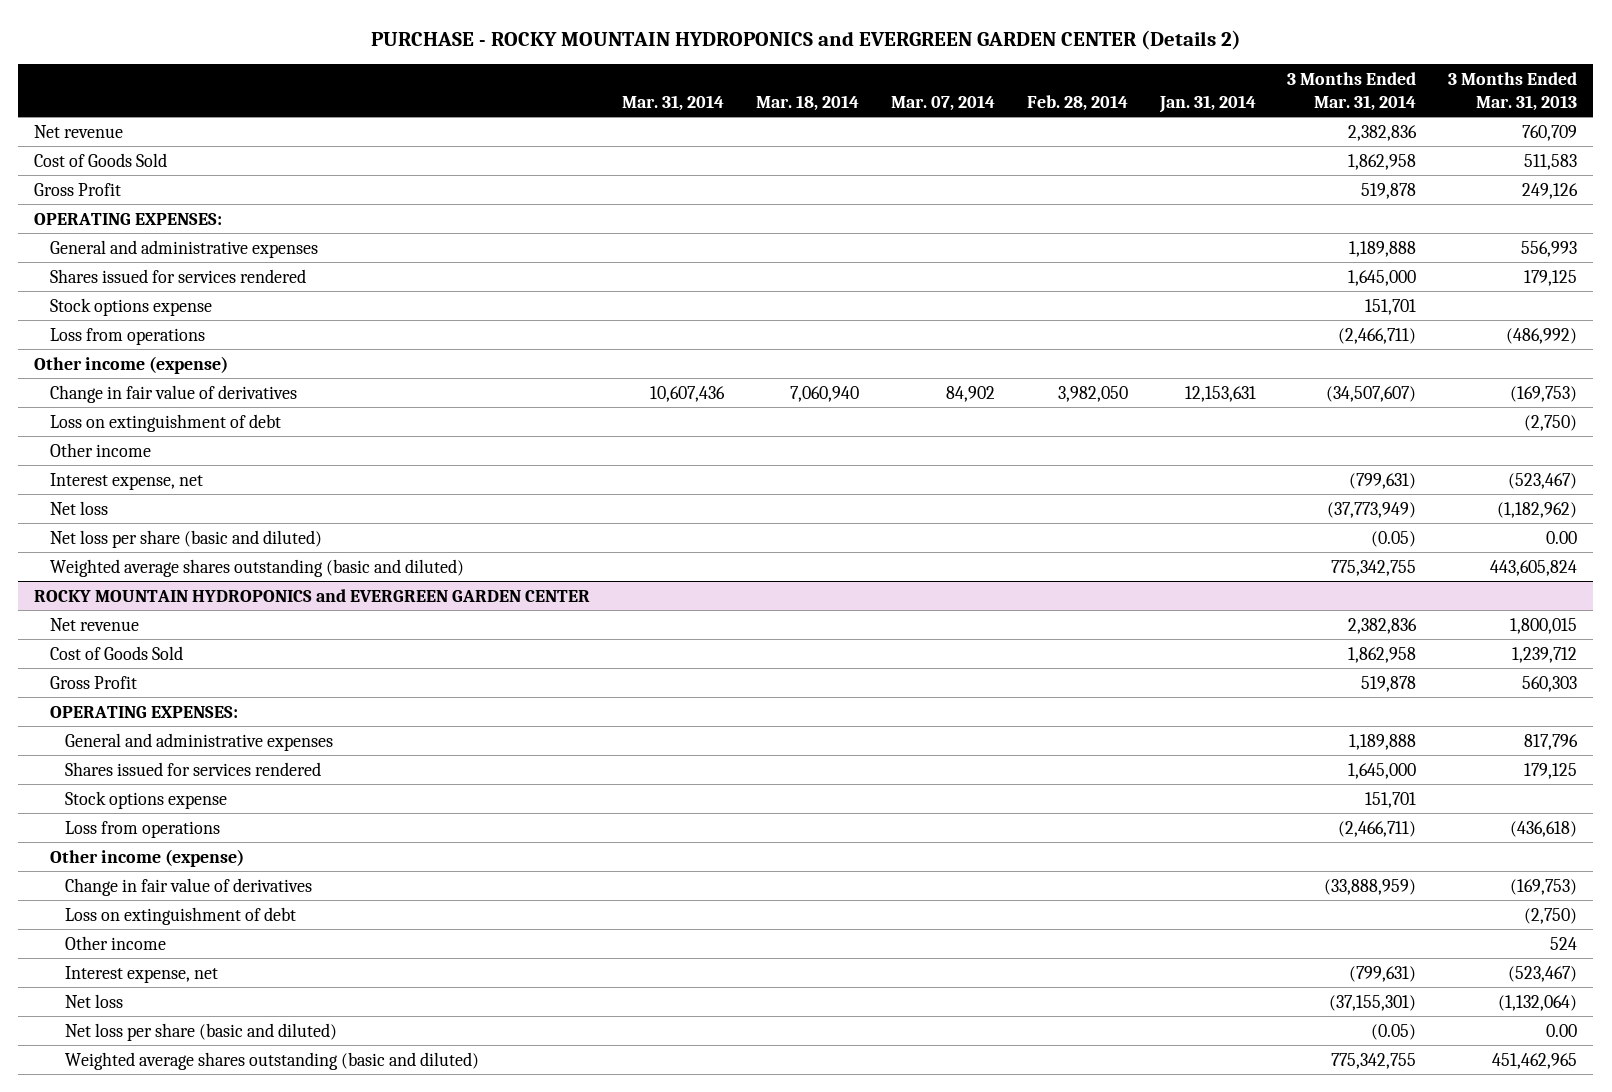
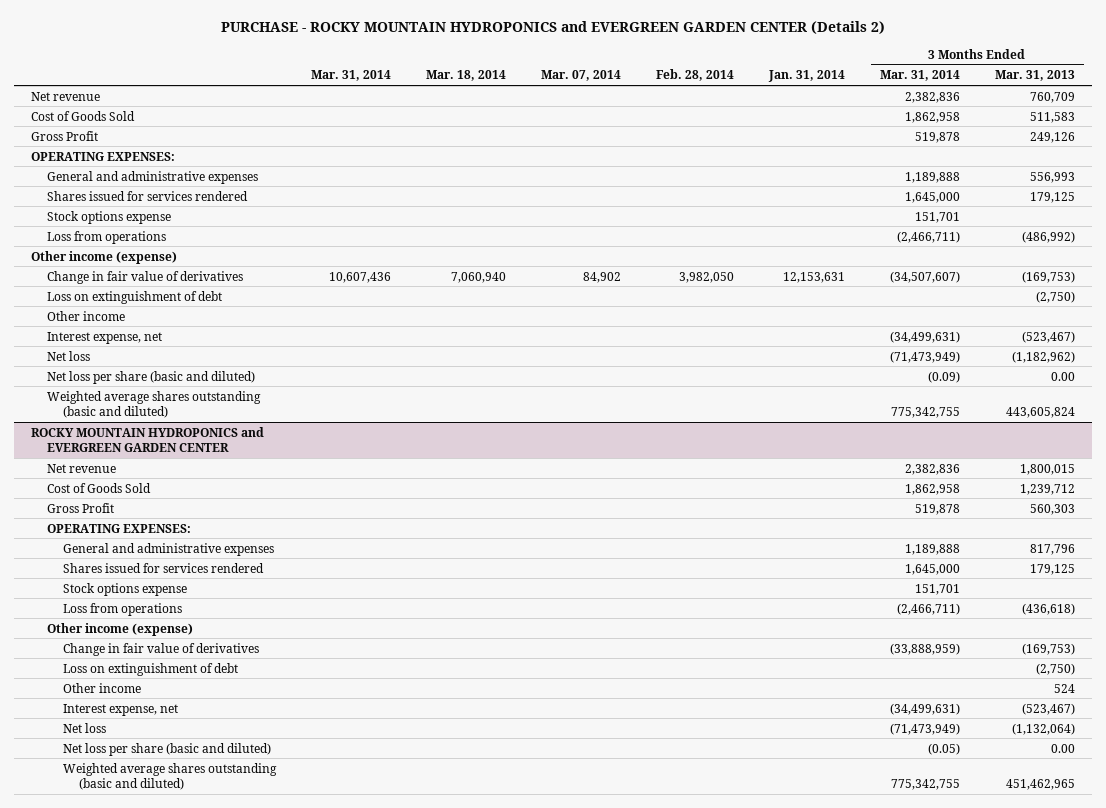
[1349,472,1417,489] (799,631) -> [889,330,960,343] (34,499,631)
[1327,501,1417,518] (37,773,949) -> [889,350,960,363] (71,473,949)
[1371,530,1417,547] (0.05) -> [927,370,960,383] (0.09)
[1349,965,1417,982] (799,631) -> [889,702,960,715] (34,499,631)
[1329,994,1417,1011] (37,155,301) -> [889,722,960,735] (71,473,949)

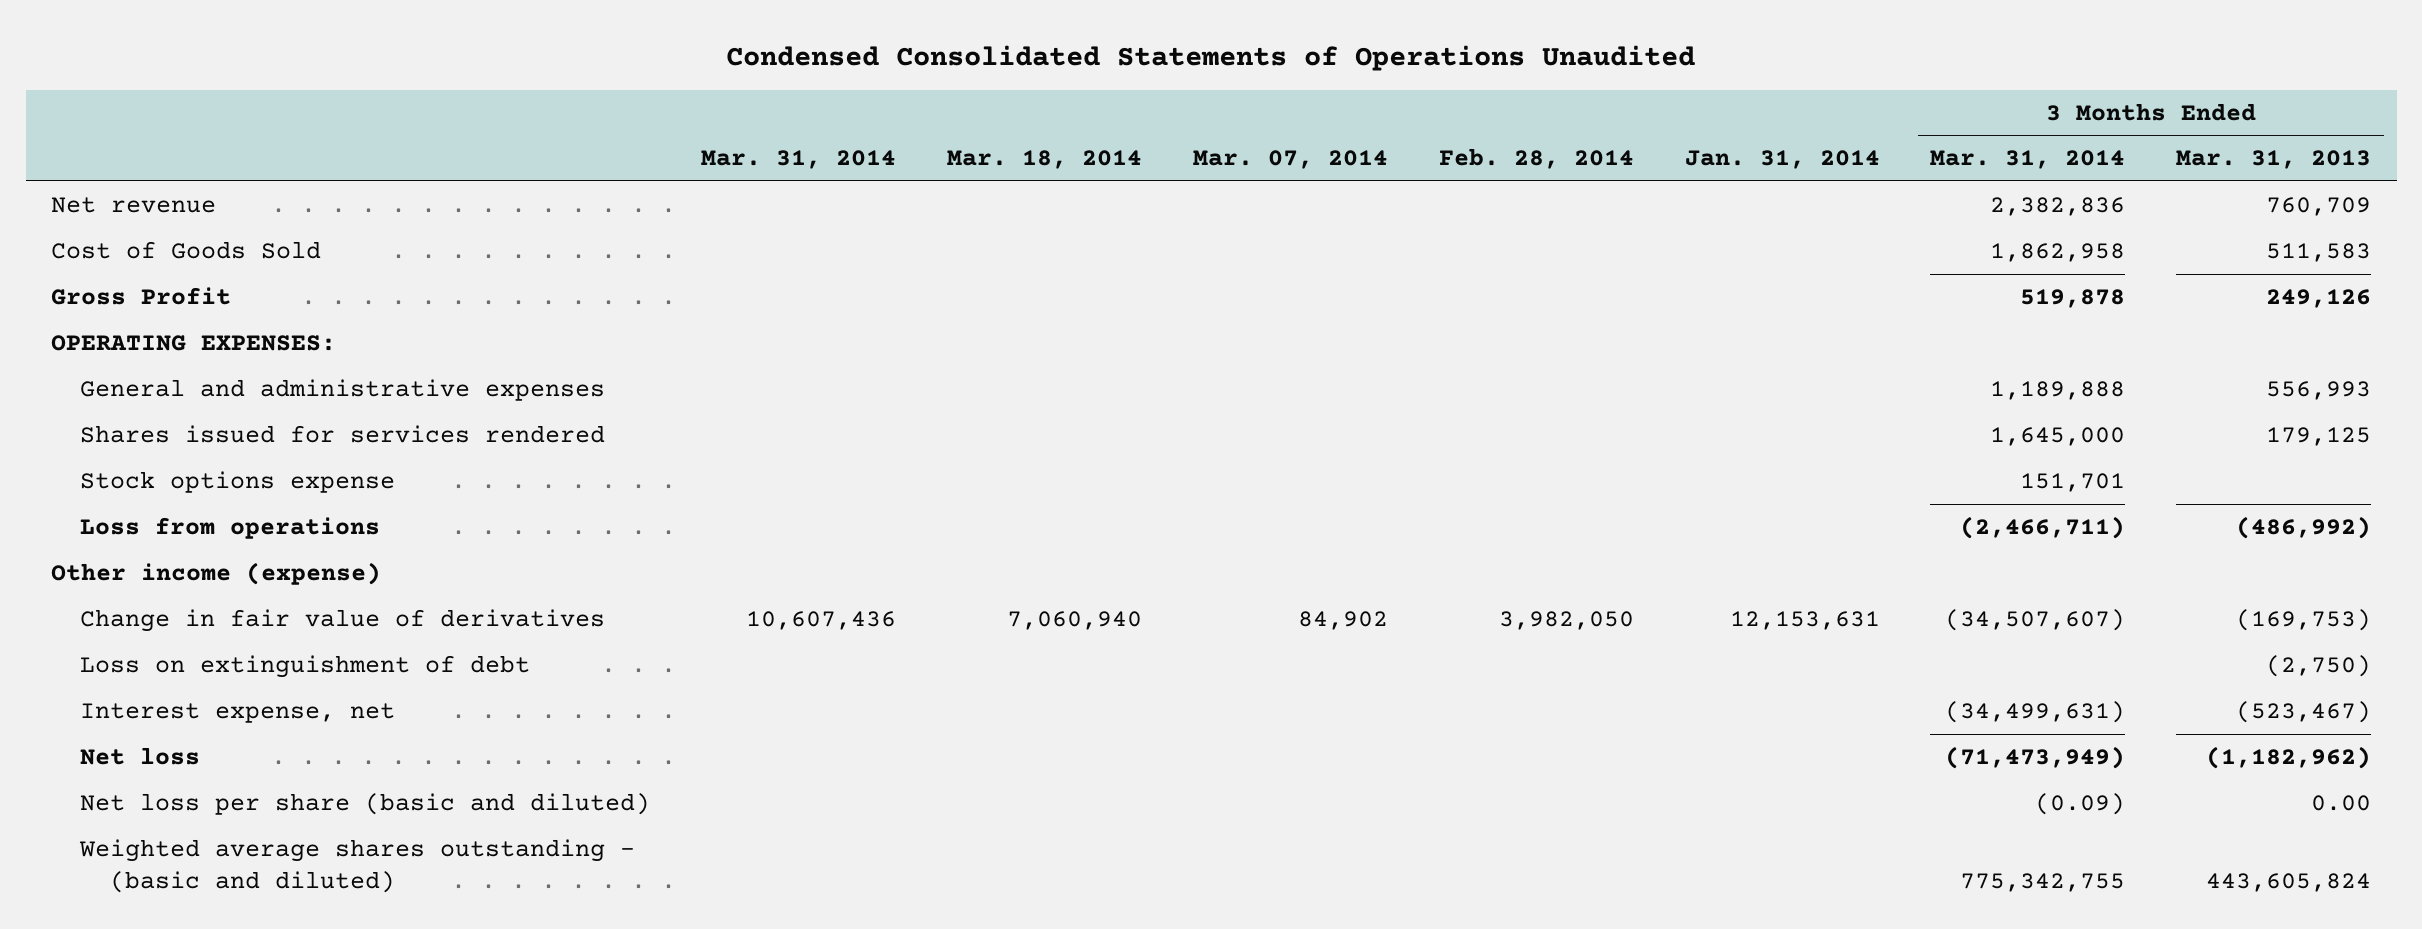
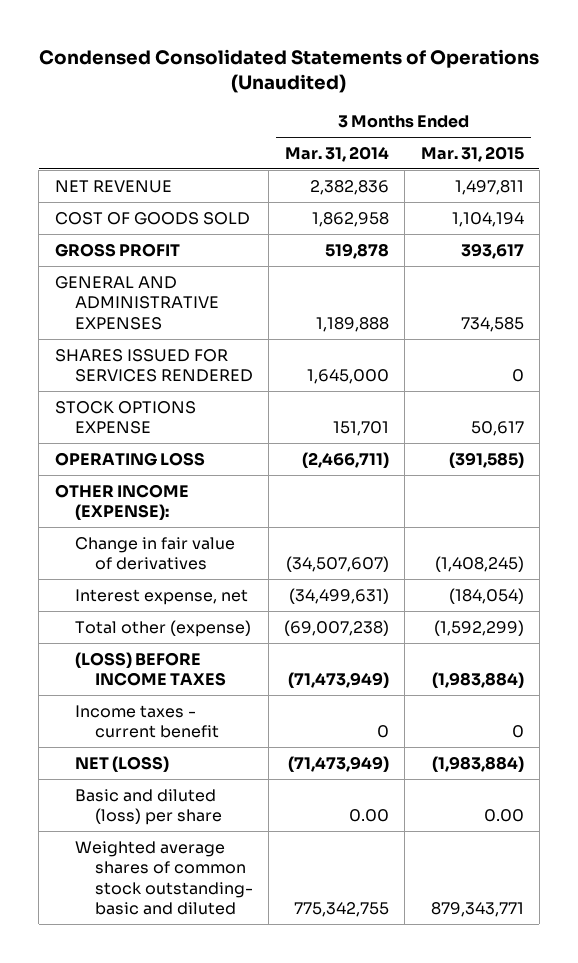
[726,44,1696,71] Condensed Consolidated Statements of Operations Unaudited -> [39,49,540,94] Condensed Consolidated Statements of Operations (Unaudited)
[701,150,897,170] Mar. 31, 2014 -> none
[947,150,1143,170] Mar. 18, 2014 -> none
[1192,150,1388,170] Mar. 07, 2014 -> none
[1438,148,1634,170] Feb. 28, 2014 -> none
[1684,150,1880,170] Jan. 31, 2014 -> none
[2176,150,2372,170] Mar. 31, 2013 -> none
none -> [420,145,524,162] Mar. 31, 2015
[51,335,337,352] OPERATING EXPENSES: -> none
[51,197,217,214] Net revenue -> [54,179,172,193] NET REVENUE
[51,241,322,260] Cost of Goods Sold -> [54,211,250,225] COST OF GOODS SOLD
[51,287,232,306] Gross Profit -> [54,242,180,257] GROSS PROFIT
[80,379,606,402] General and administrative expenses -> [54,275,219,330] GENERAL AND ADMINISTRATIVE EXPENSES
[80,425,606,444] Shares issued for services rendered -> [54,348,253,383] SHARES ISSUED FOR SERVICES RENDERED
[80,471,396,494] Stock options expense -> [54,400,196,435] STOCK OPTIONS EXPENSE
[80,517,381,540] Loss from operations -> [54,451,205,466] OPERATING LOSS
[51,562,382,586] Other income (expense) -> [54,483,189,521] OTHER INCOME (EXPENSE):
[80,655,531,679] Loss on extinguishment of debt -> none
none -> [74,619,251,637] Total other (expense)
none -> [74,651,226,687] (LOSS) BEFORE INCOME TAXES
none -> [74,704,219,739] Income taxes - current benefit
[80,747,201,766] Net loss -> [74,755,169,772] NET (LOSS)
[80,793,651,816] Net loss per share (basic and diluted) -> [74,788,222,826] Basic and diluted (loss) per share
[2035,793,2126,816] (0.09) -> [349,809,390,823] 0.00
[79,839,636,893] Weighted average shares outstanding - (basic and diluted) -> [74,840,253,916] Weighted average shares of common stock outstanding- basic and diluted

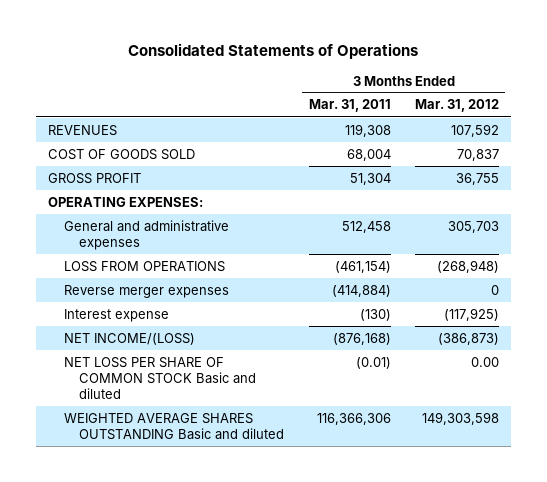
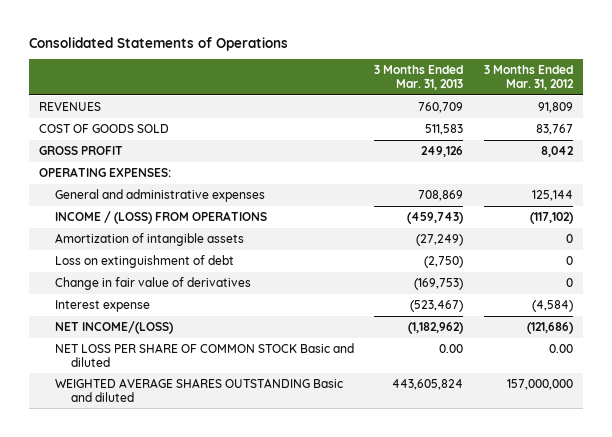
[308,99,391,113] Mar. 31, 2011 -> none
none -> [374,65,464,90] 3 Months Ended Mar. 31, 2013
[450,123,499,137] 107,592 -> [537,102,573,114] 91,809
[456,148,499,161] 70,837 -> [535,124,573,136] 83,767
[455,172,499,185] 36,755 -> [540,146,574,158] 8,042
[63,284,229,298] Reverse merger expenses -> none
[447,220,499,233] 305,703 -> [531,190,573,202] 125,144
[63,260,225,272] LOSS FROM OPERATIONS -> [54,211,267,225] INCOME / (LOSS) FROM OPERATIONS
[436,259,499,273] (268,948) -> [529,212,573,225] (117,102)
none -> [54,233,244,247] Amortization of intangible assets
none -> [54,255,234,269] Loss on extinguishment of debt
none -> [54,277,251,291] Change in fair value of derivatives
[443,307,499,321] (117,925) -> [531,300,573,313] (4,584)
[437,332,499,345] (386,873) -> [526,322,573,335] (121,686)
[421,411,499,425] 149,303,598 -> [506,379,573,391] 157,000,000

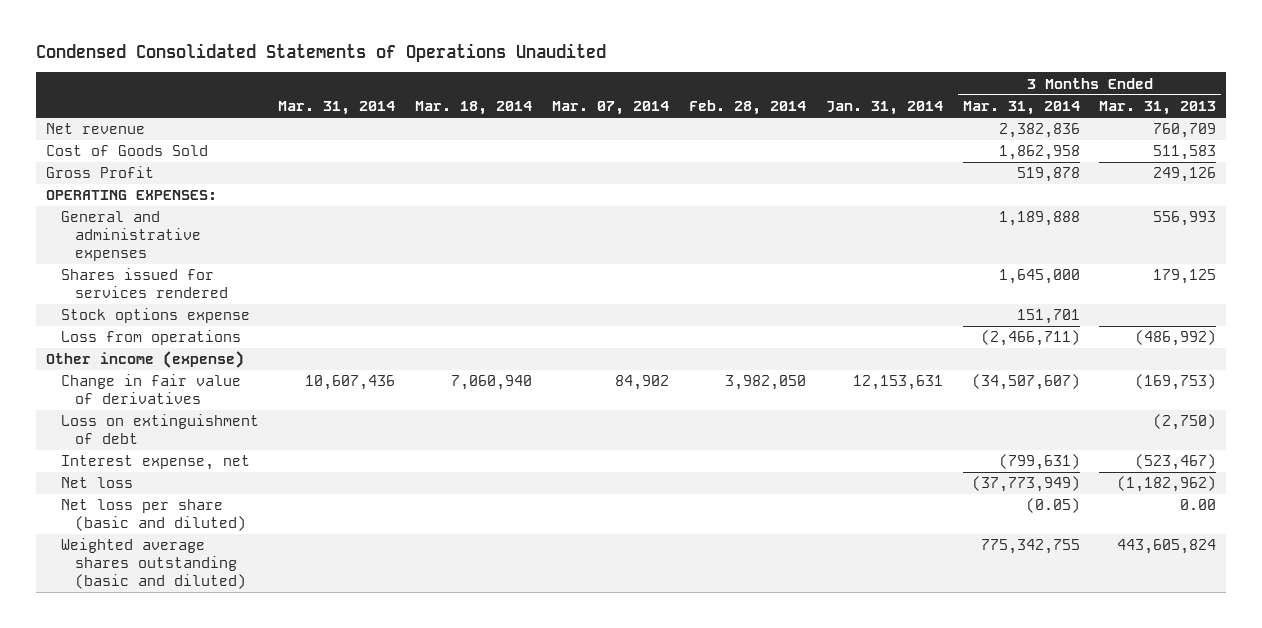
[29,36,289,51] Consolidated Statements of Operations -> [36,43,607,63] Condensed Consolidated Statements of Operations Unaudited
[483,65,574,90] 3 Months Ended Mar. 31, 2012 -> none
none -> [278,101,396,116] Mar. 31, 2014
none -> [415,101,533,116] Mar. 18, 2014
none -> [552,101,670,116] Mar. 07, 2014
none -> [688,100,806,116] Feb. 28, 2014
none -> [825,101,943,116] Jan. 31, 2014
none -> [962,101,1080,116] Mar. 31, 2014
[39,102,102,112] REVENUES -> [45,123,145,135] Net revenue
[39,124,170,134] COST OF GOODS SOLD -> [45,145,208,157] Cost of Goods Sold
[39,146,124,156] GROSS PROFIT -> [45,166,154,179] Gross Profit
[54,233,244,247] Amortization of intangible assets -> none
[418,190,464,202] 708,869 -> [1153,211,1217,227] 556,993
none -> [60,268,229,299] Shares issued for services rendered
none -> [60,308,250,324] Stock options expense
[54,211,267,225] INCOME / (LOSS) FROM OPERATIONS -> [60,330,241,346] Loss from operations
[407,212,464,225] (459,743) -> [1135,330,1217,347] (486,992)
none -> [45,351,244,369] Other income (expense)
[54,255,234,269] Loss on extinguishment of debt -> [60,414,259,445] Loss on extinguishment of debt
[54,300,150,313] Interest expense -> [60,455,250,471] Interest expense, net
[54,321,173,335] NET INCOME/(LOSS) -> [60,477,133,489] Net loss
[54,343,354,367] NET LOSS PER SHARE OF COMMON STOCK Basic and diluted -> [60,499,247,532] Net loss per share (basic and diluted)
[54,378,343,402] WEIGHTED AVERAGE SHARES OUTSTANDING Basic and diluted -> [60,538,247,590] Weighted average shares outstanding (basic and diluted)

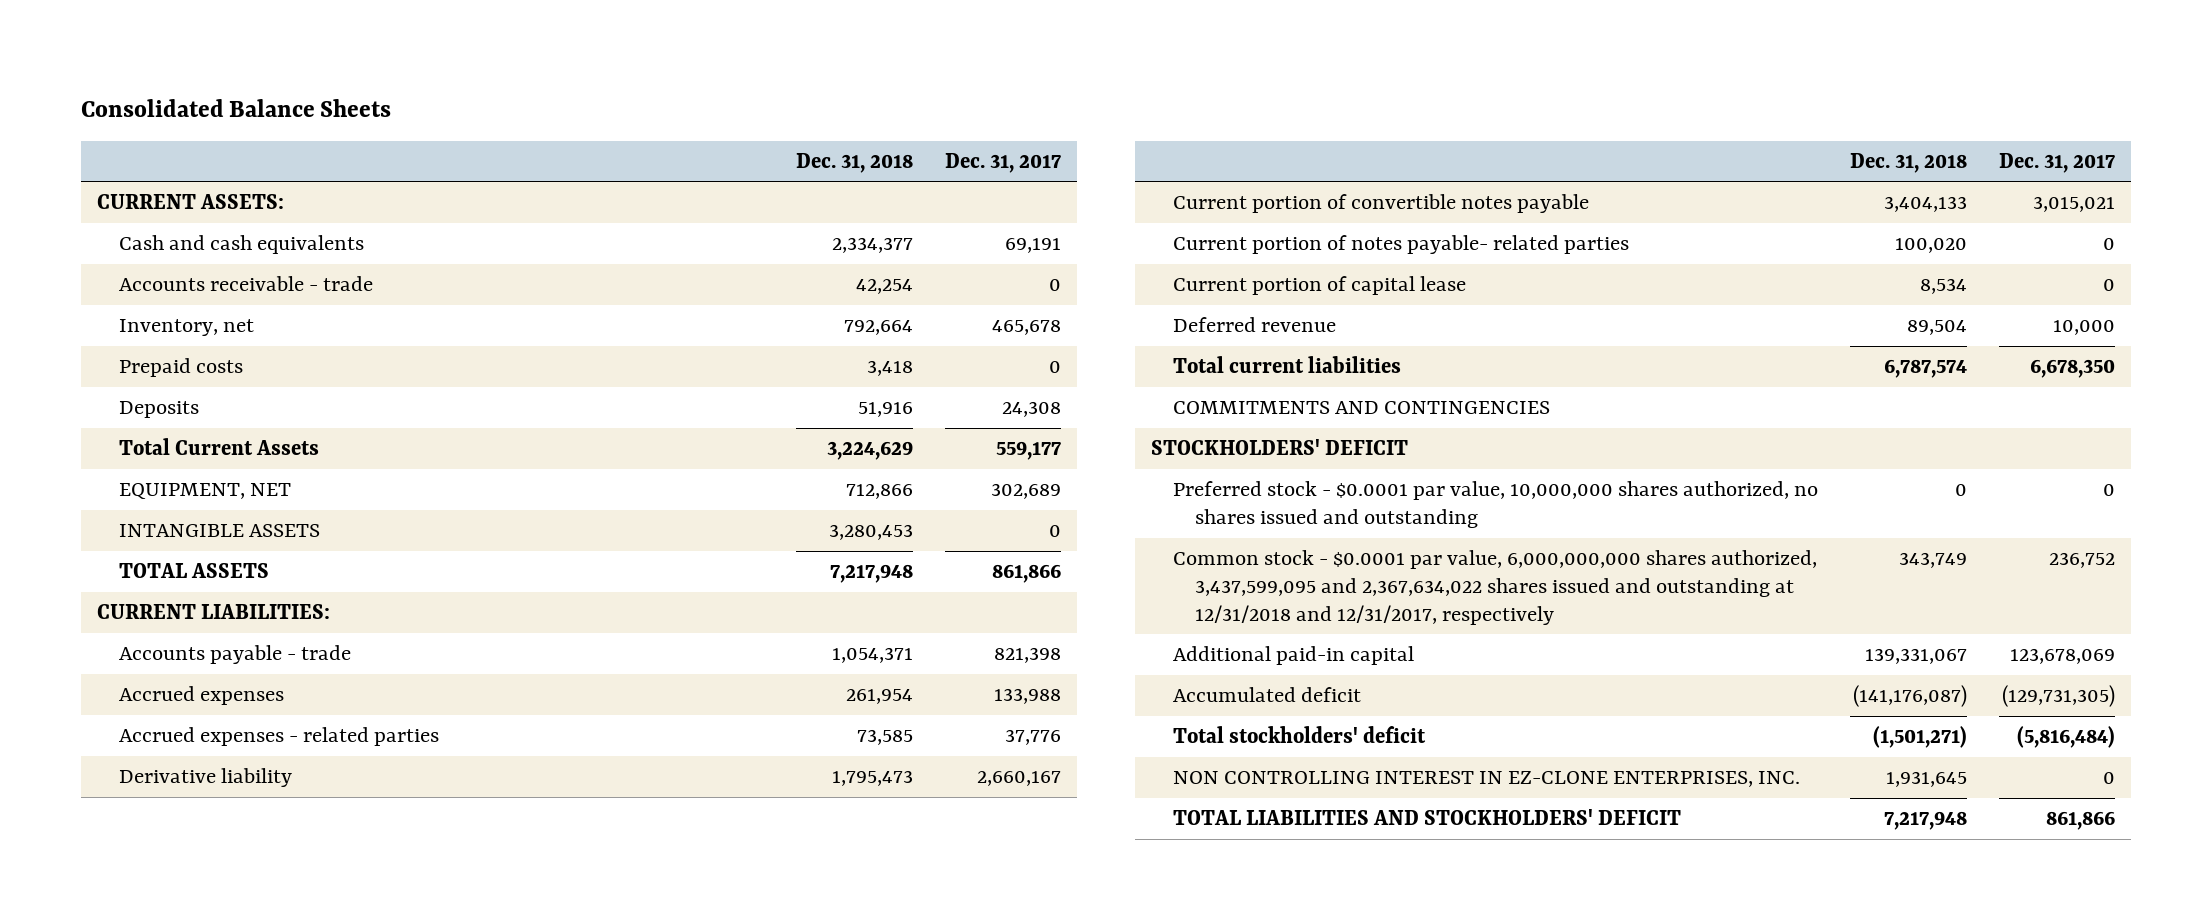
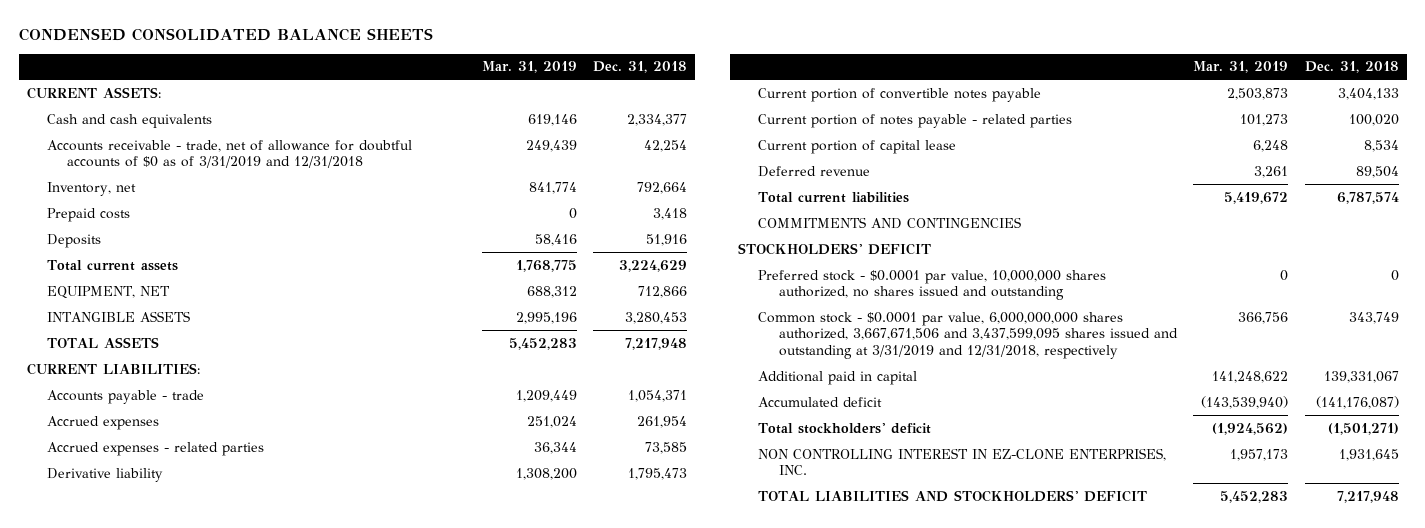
[81,99,392,118] Consolidated Balance Sheets -> [18,27,433,41] CONDENSED CONSOLIDATED BALANCE SHEETS
[945,152,1062,173] Dec. 31, 2017 -> none
none -> [481,61,577,74] Mar. 31, 2019
[119,276,374,292] Accounts receivable - trade -> [47,139,413,169] Accounts receivable - trade, net of allowance for doubtful accounts of $0 as of 3/31/2019 and 12/31/2018
[119,438,320,456] Total Current Assets -> [47,259,179,271] Total current assets
[1172,235,1629,255] Current portion of notes payable- related parties -> [758,113,1073,128] Current portion of notes payable - related parties
[1172,550,1817,625] Common stock - $0.0001 par value, 6,000,000,000 shares authorized, 3,437,599,095 and 2,367,634,022 shares issued and outstanding at 12/31/2018 and 12/31/2017, respectively -> [758,311,1178,360] Common stock - $0.0001 par value, 6,000,000,000 shares authorized, 3,667,671,506 and 3,437,599,095 shares issued and outstanding at 3/31/2019 and 12/31/2018, respectively
[1172,646,1414,666] Additional paid-in capital -> [758,370,918,385] Additional paid in capital

